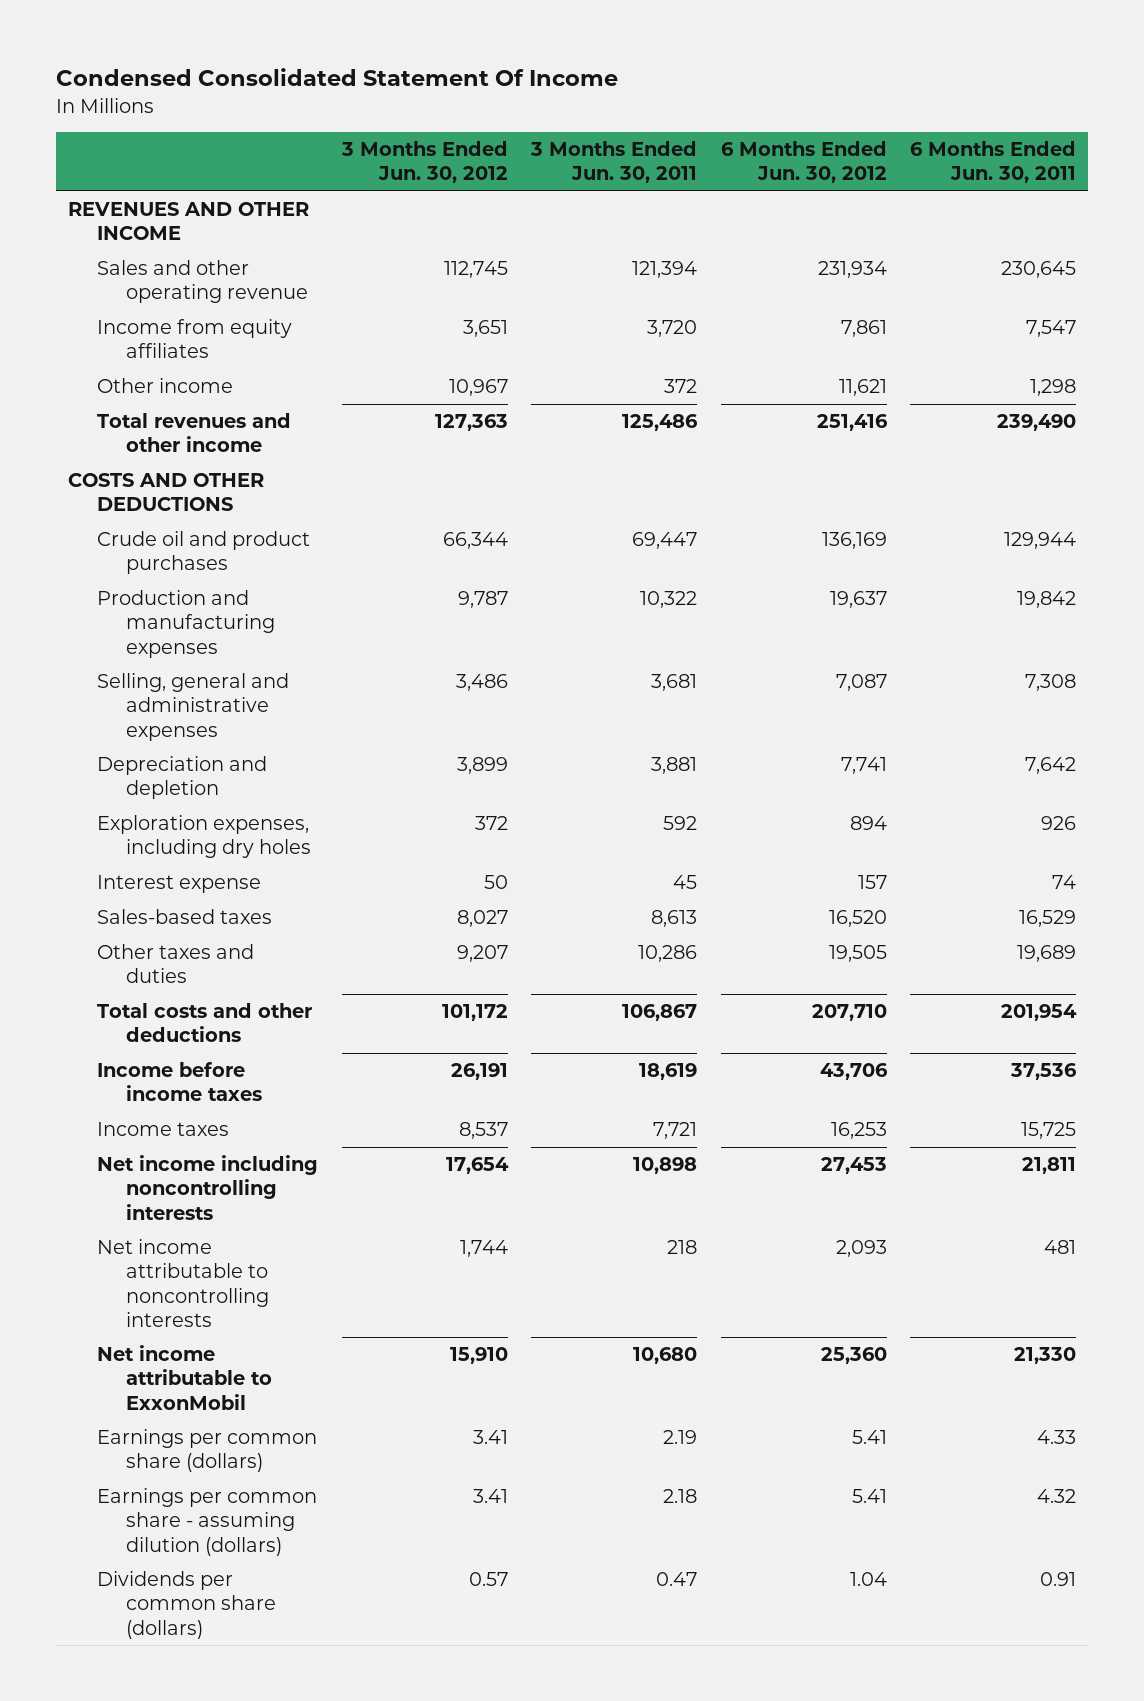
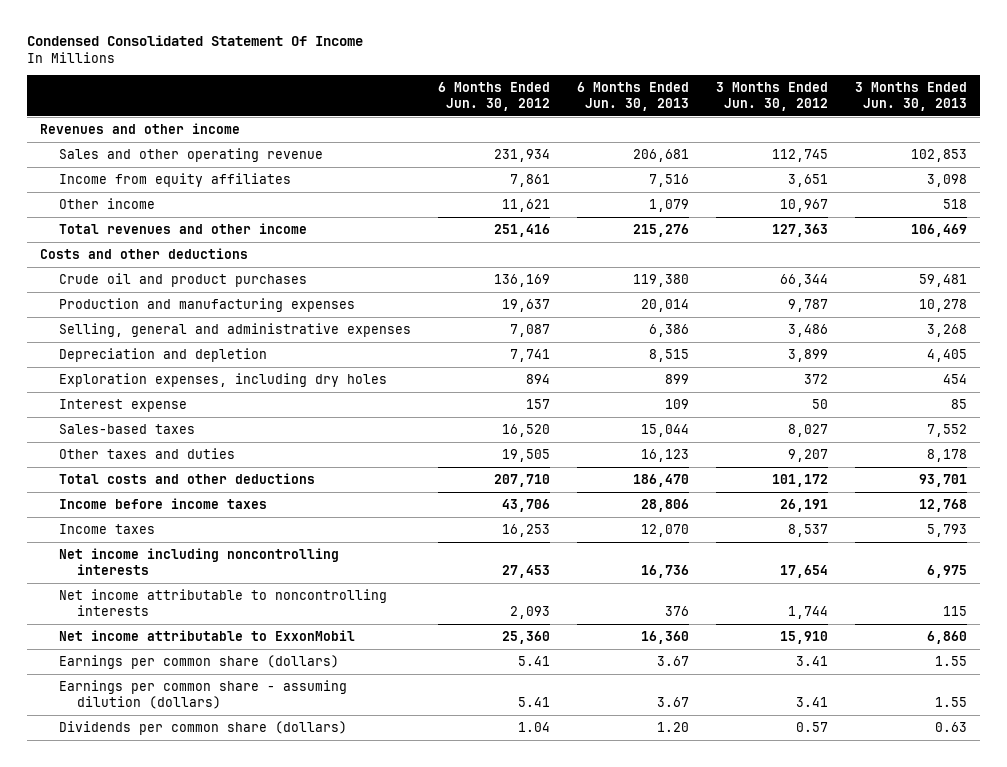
[530,141,698,184] 3 Months Ended Jun. 30, 2011 -> none
[910,141,1077,184] 6 Months Ended Jun. 30, 2011 -> none
none -> [576,82,689,112] 6 Months Ended Jun. 30, 2013
none -> [854,82,967,112] 3 Months Ended Jun. 30, 2013
[68,202,310,241] REVENUES AND OTHER INCOME -> [40,122,241,134] Revenues and other income
[68,473,265,512] COSTS AND OTHER DEDUCTIONS -> [40,247,249,259] Costs and other deductions

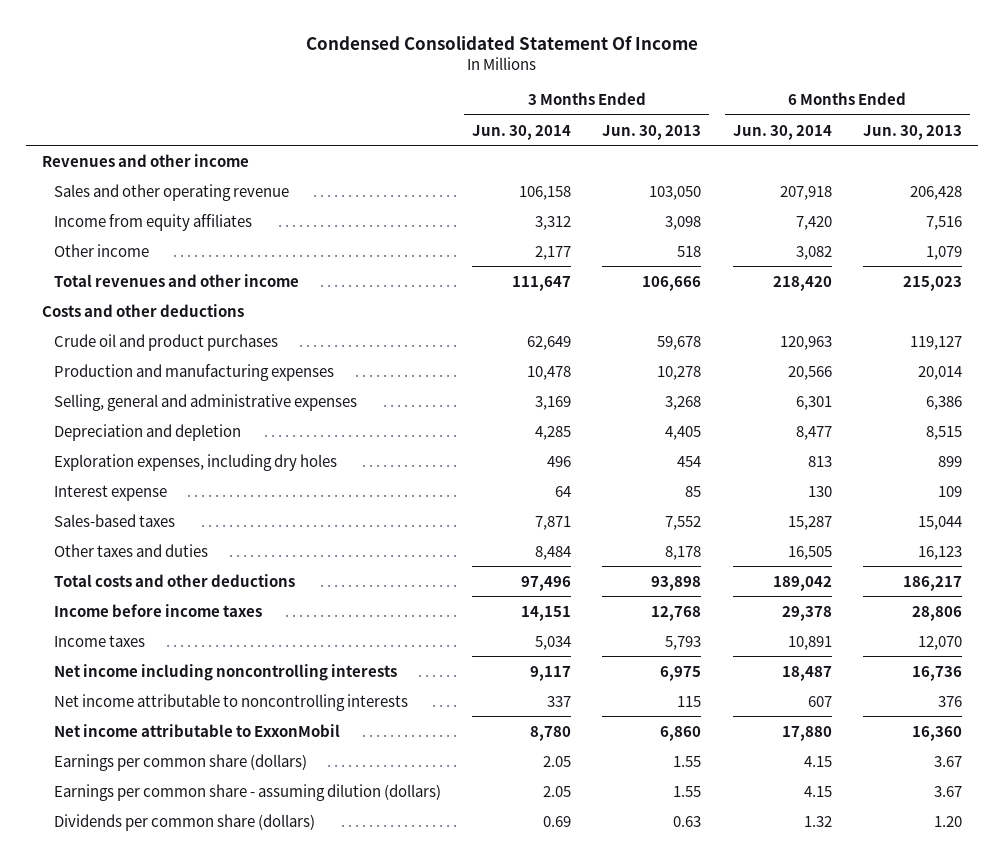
[437,82,550,112] 6 Months Ended Jun. 30, 2012 -> none
[715,82,828,112] 3 Months Ended Jun. 30, 2012 -> none
none -> [472,124,572,140] Jun. 30, 2014
none -> [732,124,832,140] Jun. 30, 2014
[632,148,689,162] 206,681 -> [909,185,962,200] 206,428
[910,148,967,162] 102,853 -> [649,185,702,200] 103,050
[632,223,689,237] 215,276 -> [902,275,962,291] 215,023
[910,223,967,237] 106,469 -> [642,275,702,291] 106,666
[632,273,689,287] 119,380 -> [909,335,962,350] 119,127
[918,273,967,287] 59,481 -> [657,335,702,350] 59,678
[632,473,689,487] 186,470 -> [902,575,962,591] 186,217
[918,473,967,487] 93,701 -> [651,575,702,591] 93,898

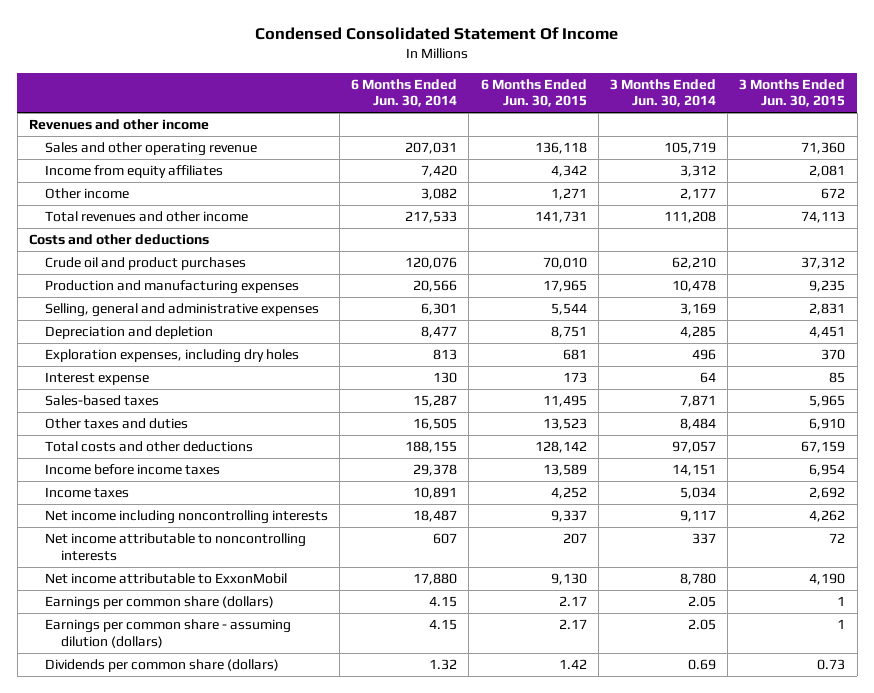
[602,124,702,140] Jun. 30, 2013 -> none
[862,124,962,140] Jun. 30, 2013 -> none
none -> [480,78,587,108] 6 Months Ended Jun. 30, 2015
none -> [739,78,846,108] 3 Months Ended Jun. 30, 2015
[519,185,572,200] 106,158 -> [663,142,716,155] 105,719
[779,185,832,200] 207,918 -> [405,142,458,155] 207,031
[512,275,572,291] 111,647 -> [663,211,716,224] 111,208
[772,275,832,291] 218,420 -> [405,211,458,224] 217,533
[527,335,572,350] 62,649 -> [671,257,716,270] 62,210
[779,335,832,350] 120,963 -> [405,257,458,270] 120,076
[521,575,572,591] 97,496 -> [671,441,716,454] 97,057
[772,575,832,591] 189,042 -> [405,441,458,454] 188,155

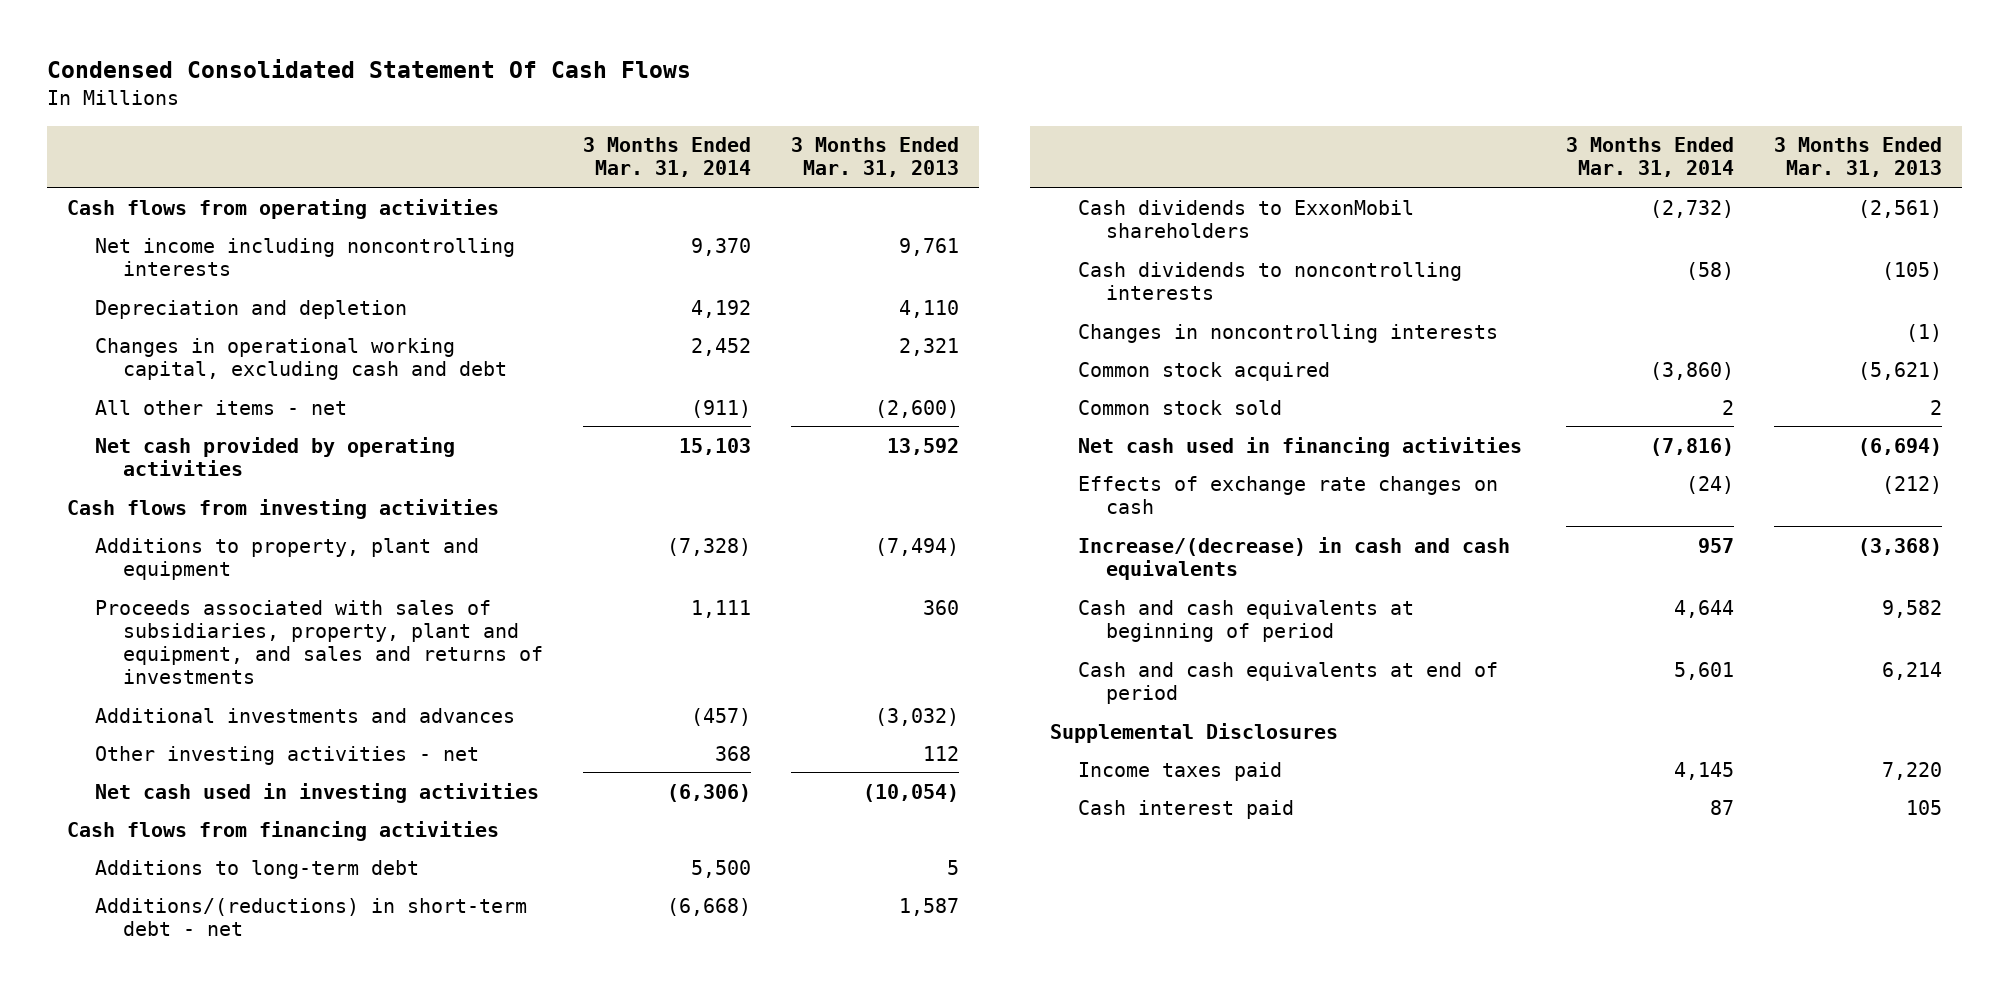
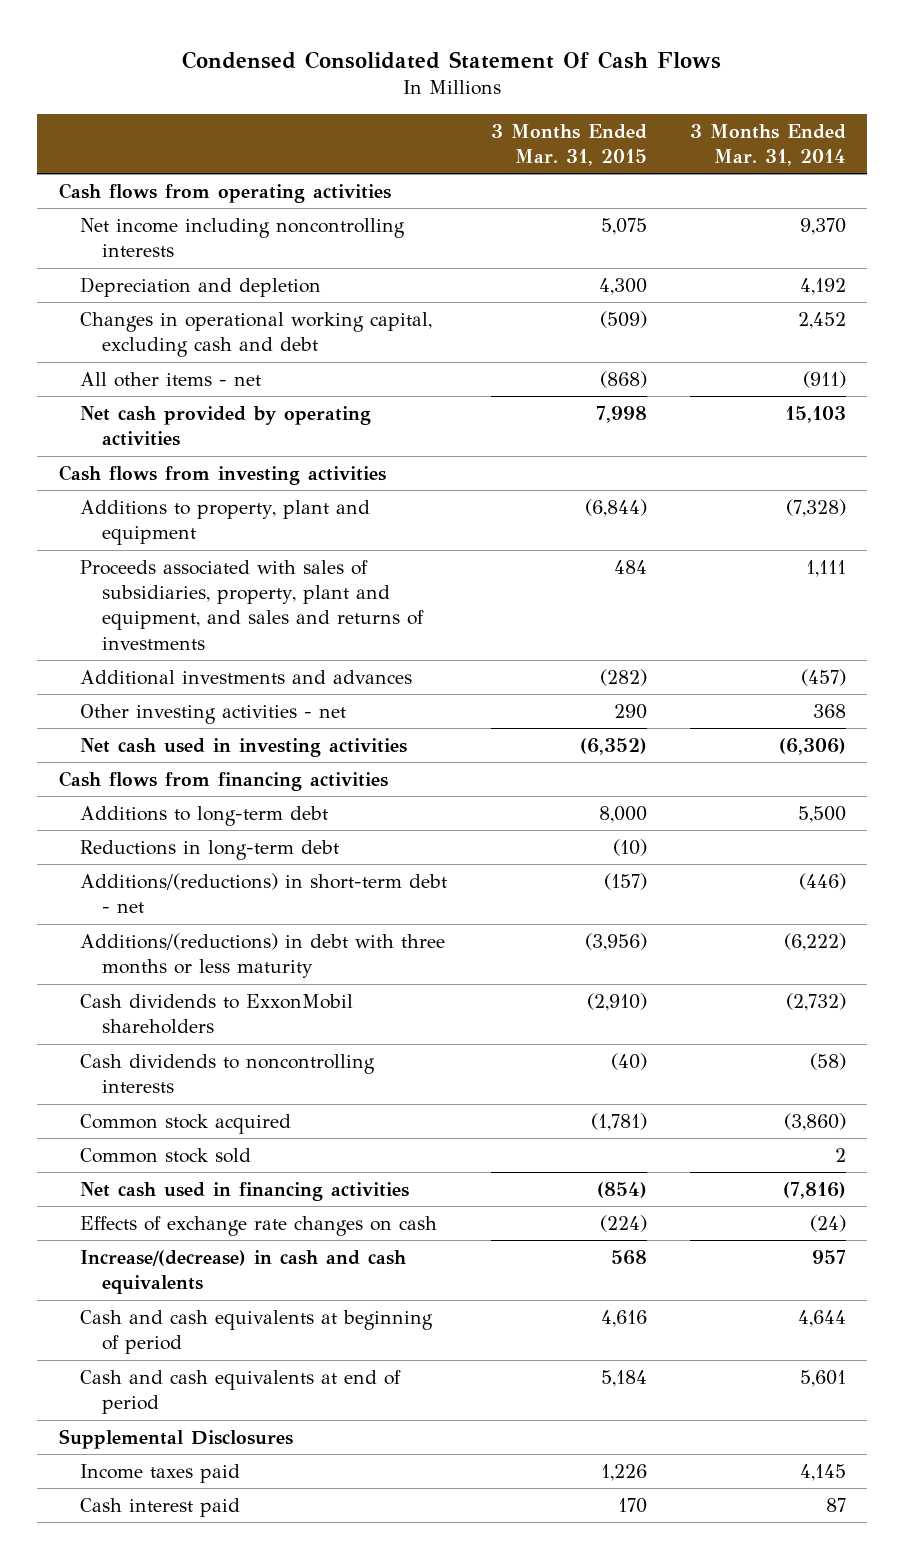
[791,137,960,178] 3 Months Ended Mar. 31, 2013 -> none
none -> [490,123,647,166] 3 Months Ended Mar. 31, 2015
none -> [80,839,340,860] Reductions in long-term debt
[667,897,752,916] (6,668) -> [798,872,846,890] (446)
none -> [80,932,446,979] Additions/(reductions) in debt with three months or less maturity
[1077,323,1498,343] Changes in noncontrolling interests -> none

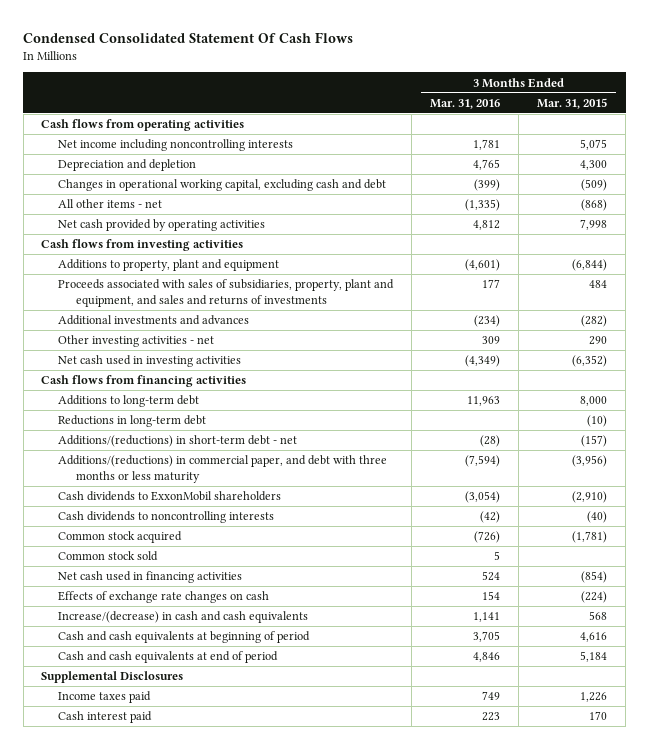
[689,123,846,166] 3 Months Ended Mar. 31, 2014 -> none
none -> [430,98,501,109] Mar. 31, 2016
[80,932,446,979] Additions/(reductions) in debt with three months or less maturity -> [58,455,388,483] Additions/(reductions) in commercial paper, and debt with three months or less maturity

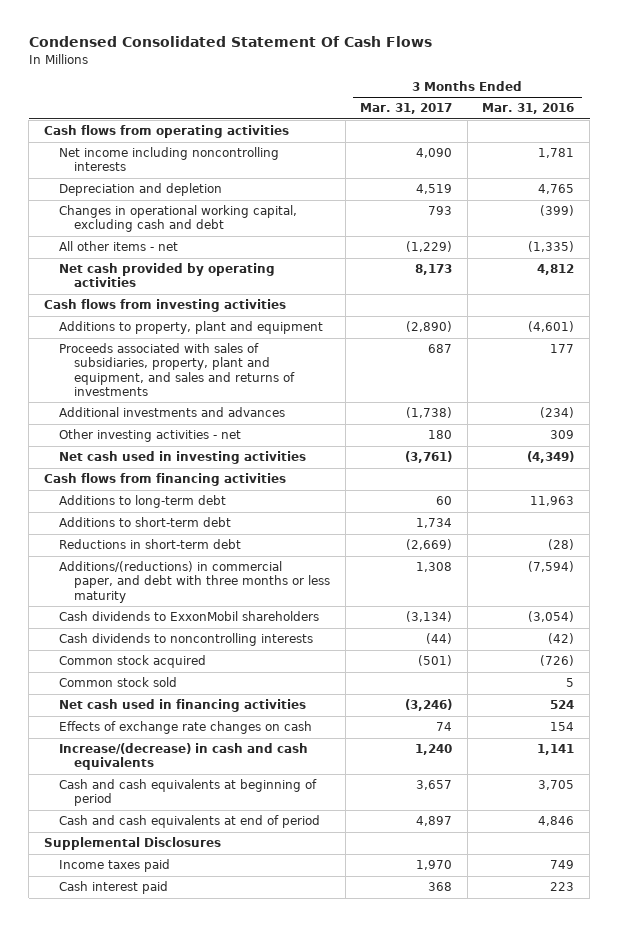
[537,97,608,109] Mar. 31, 2015 -> none
none -> [360,103,453,115] Mar. 31, 2017
[58,415,207,428] Reductions in long-term debt -> none
none -> [59,517,232,528] Additions to short-term debt
[58,435,298,448] Additions/(reductions) in short-term debt - net -> [59,539,242,550] Reductions in short-term debt

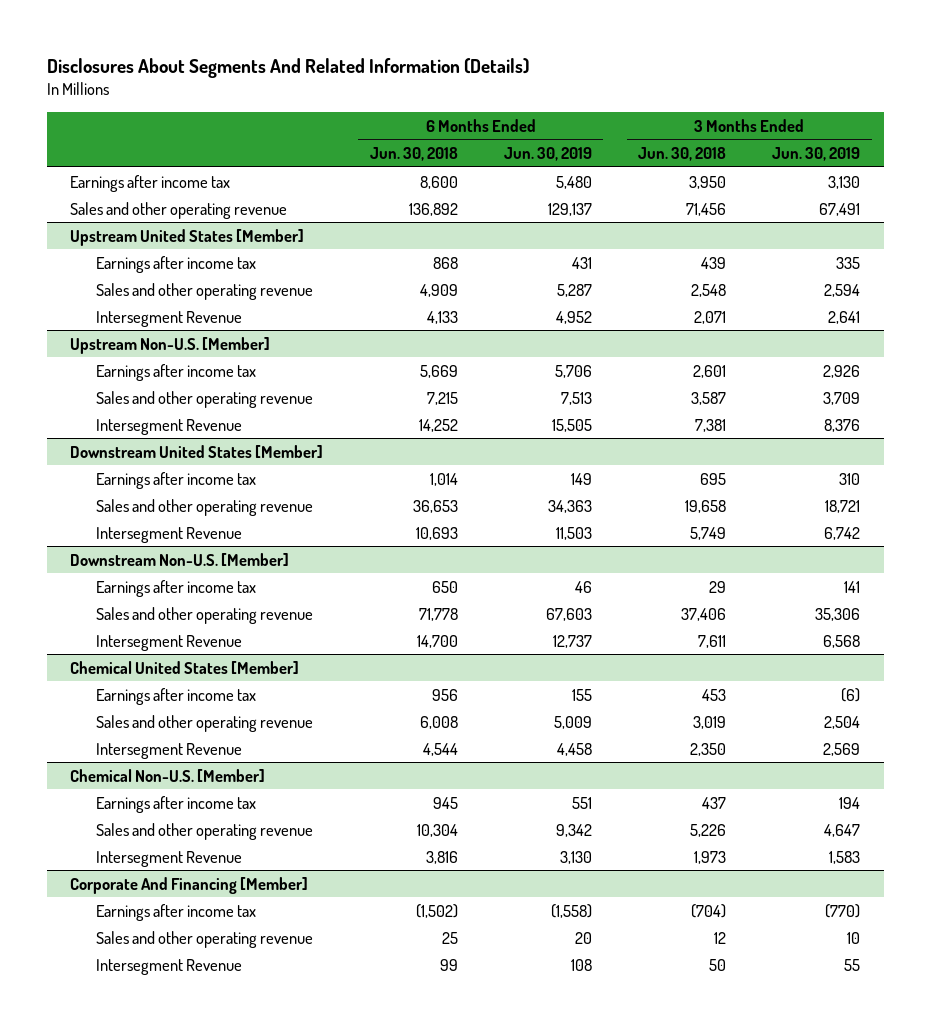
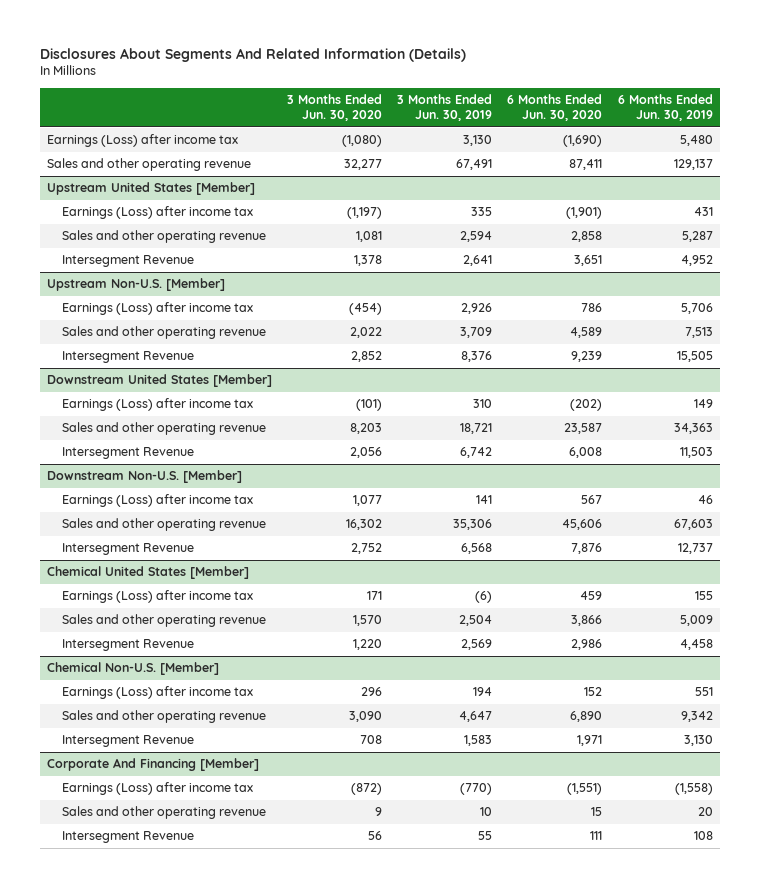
[369,146,458,161] Jun. 30, 2018 -> none
[638,146,727,161] Jun. 30, 2018 -> none
none -> [287,94,383,122] 3 Months Ended Jun. 30, 2020
none -> [507,94,603,122] 6 Months Ended Jun. 30, 2020
[70,174,231,192] Earnings after income tax -> [47,134,239,148] Earnings (Loss) after income tax
[95,255,256,273] Earnings after income tax -> [61,206,253,220] Earnings (Loss) after income tax
[95,363,256,381] Earnings after income tax -> [61,302,253,316] Earnings (Loss) after income tax
[95,471,256,489] Earnings after income tax -> [61,398,253,412] Earnings (Loss) after income tax
[95,579,256,597] Earnings after income tax -> [61,494,253,508] Earnings (Loss) after income tax
[95,687,256,705] Earnings after income tax -> [61,590,253,604] Earnings (Loss) after income tax
[95,795,256,813] Earnings after income tax -> [61,686,253,700] Earnings (Loss) after income tax
[95,903,256,921] Earnings after income tax -> [61,782,253,796] Earnings (Loss) after income tax

